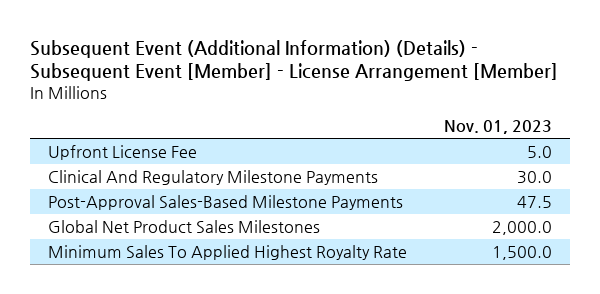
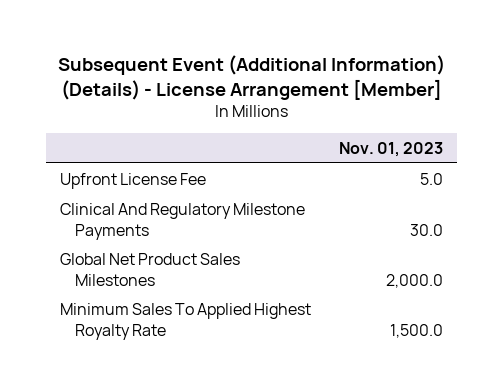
[29,39,558,82] Subsequent Event (Additional Information) (Details) - Subsequent Event [Member] - License Arrangement [Member] -> [57,54,445,100] Subsequent Event (Additional Information) (Details) - License Arrangement [Member]
[48,194,404,210] Post-Approval Sales-Based Milestone Payments -> none

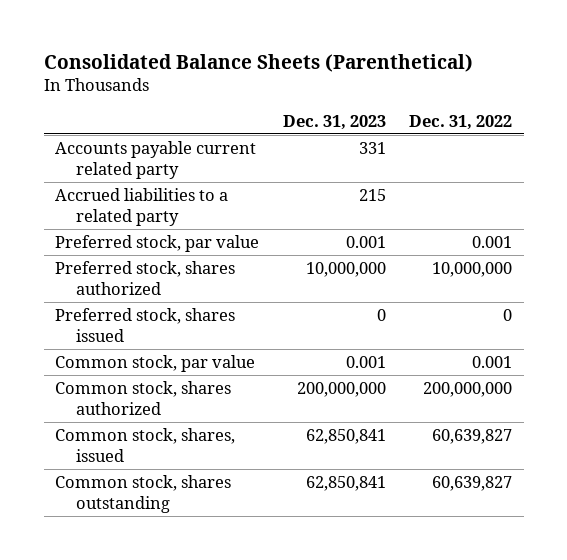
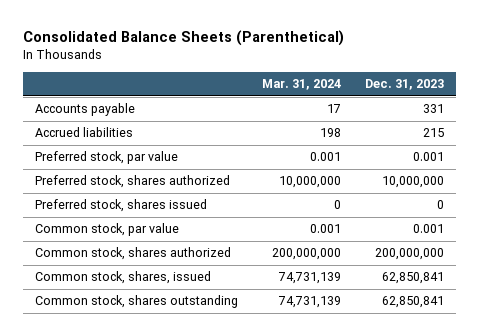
[409,114,513,130] Dec. 31, 2022 -> none
none -> [261,79,341,91] Mar. 31, 2024
[55,140,257,179] Accounts payable current related party -> [34,103,135,117] Accounts payable
[55,187,229,226] Accrued liabilities to a related party -> [34,127,133,138] Accrued liabilities

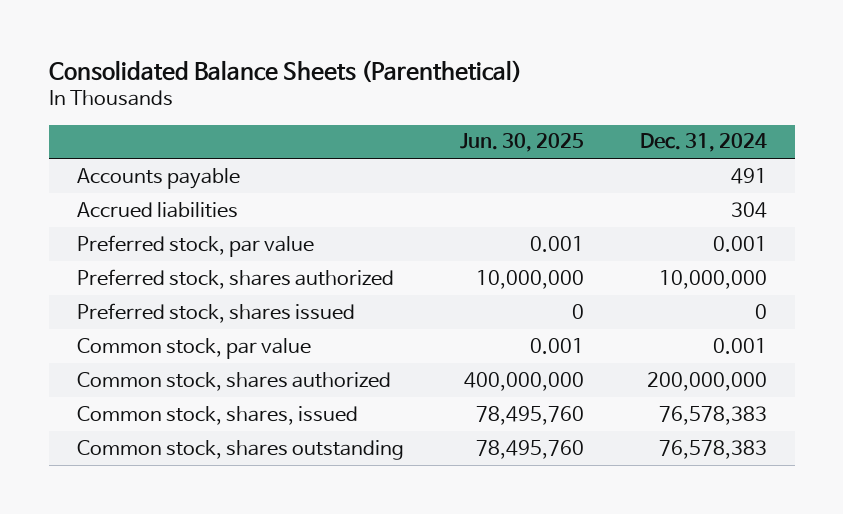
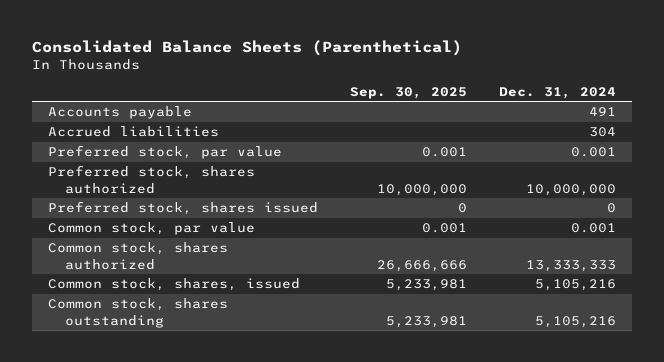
[459,133,584,153] Jun. 30, 2025 -> none
none -> [349,86,467,99] Sep. 30, 2025
[646,371,767,391] 200,000,000 -> [525,259,616,272] 13,333,333
[658,405,767,425] 76,578,383 -> [534,279,616,292] 5,105,216
[658,439,767,459] 76,578,383 -> [534,315,616,328] 5,105,216

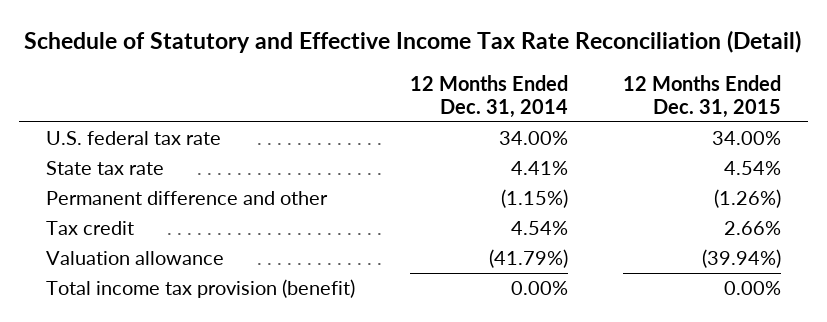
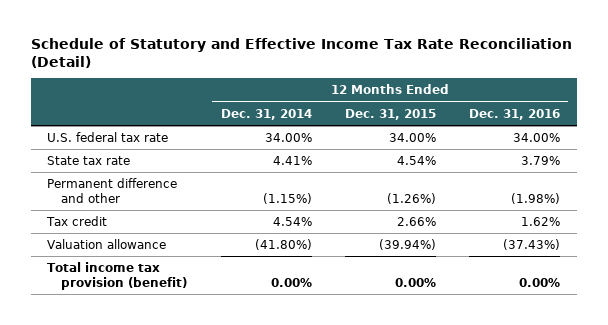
none -> [469,108,561,120] Dec. 31, 2016
[488,249,568,269] (41.79%) -> [254,238,312,250] (41.80%)

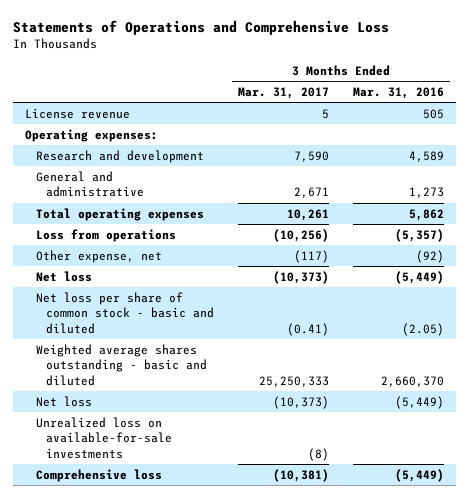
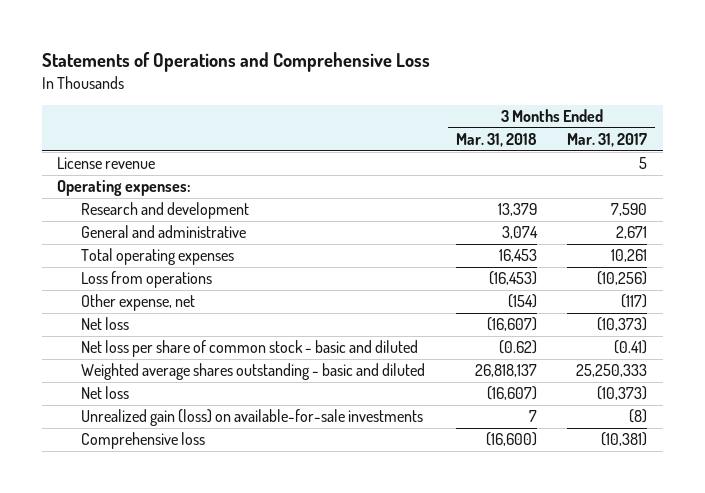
[353,86,445,99] Mar. 31, 2016 -> none
none -> [455,133,537,148] Mar. 31, 2018
[35,416,173,459] Unrealized loss on available-for-sale investments -> [81,409,424,427] Unrealized gain (loss) on available-for-sale investments

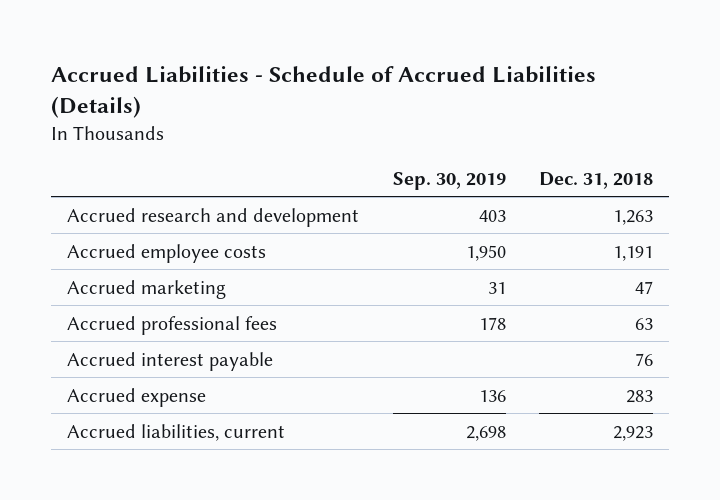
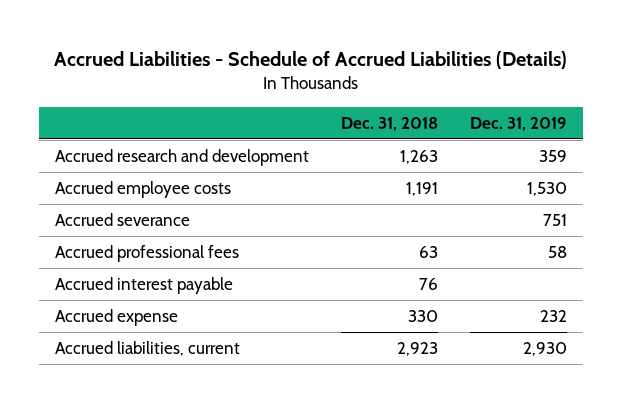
[392,171,506,190] Sep. 30, 2019 -> none
none -> [470,116,568,131] Dec. 31, 2019
[67,279,227,299] Accrued marketing -> none
none -> [55,213,191,227] Accrued severance
[625,389,653,403] 283 -> [408,310,439,323] 330

